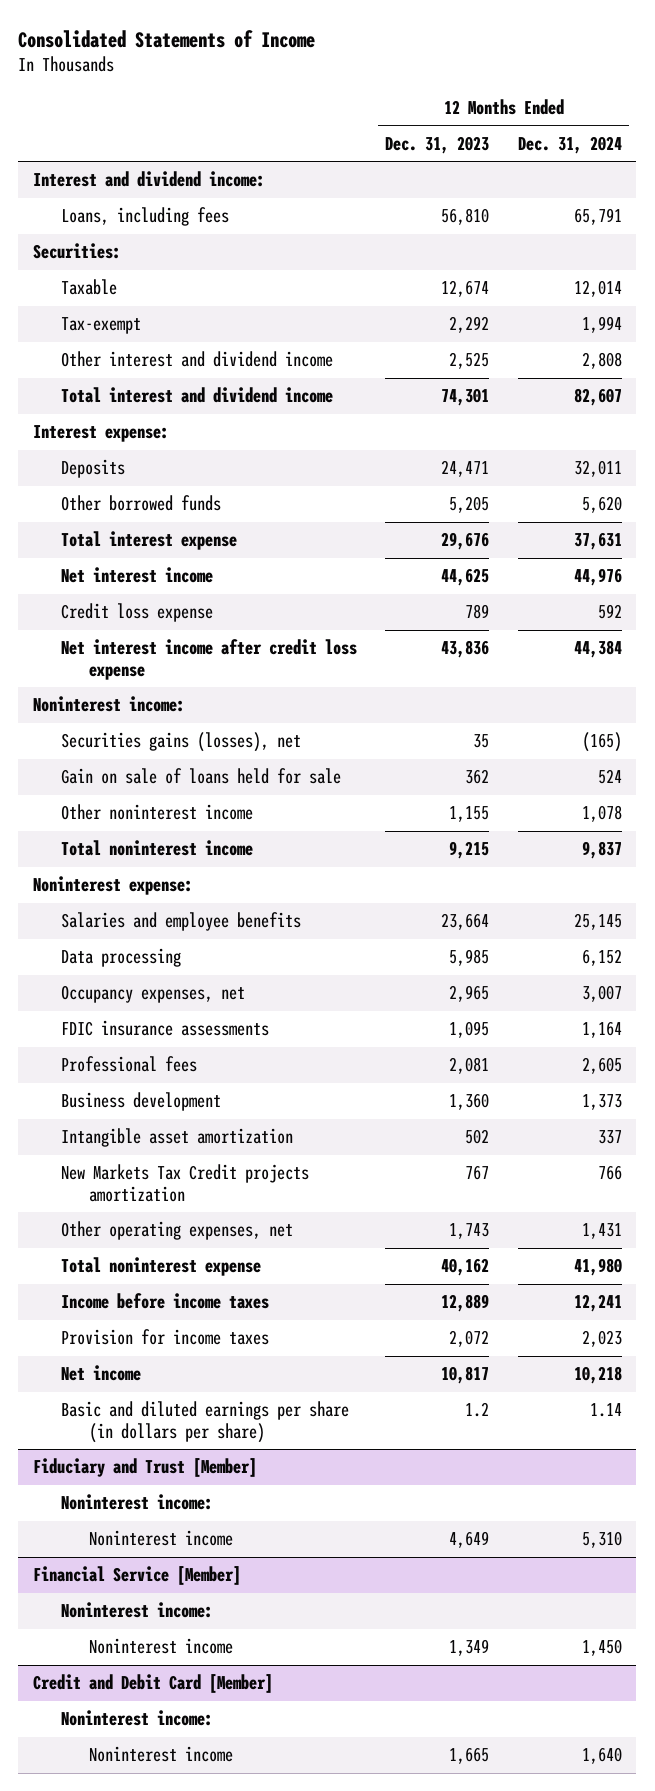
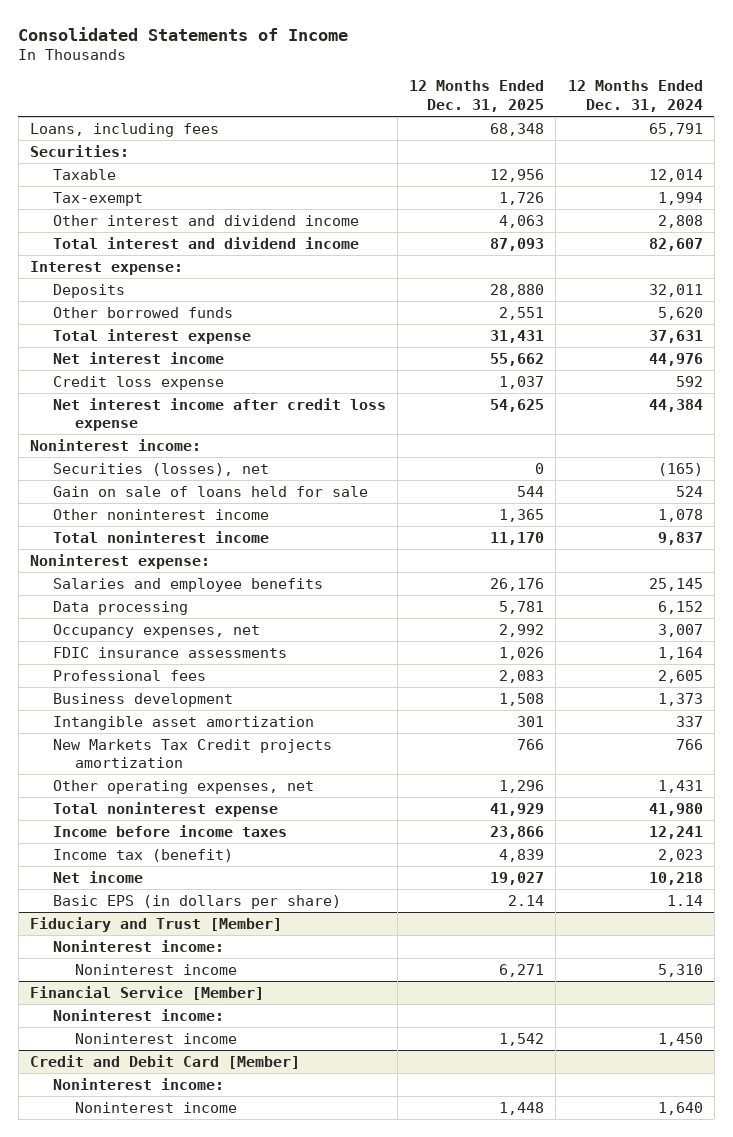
[385,135,490,154] Dec. 31, 2023 -> none
none -> [409,80,545,113] 12 Months Ended Dec. 31, 2025
[32,171,265,188] Interest and dividend income: -> none
[60,732,301,753] Securities gains (losses), net -> [52,462,269,476] Securities (losses), net
[60,1329,269,1346] Provision for income taxes -> [52,848,233,862] Income tax (benefit)
[60,1401,349,1443] Basic and diluted earnings per share (in dollars per share) -> [52,894,341,909] Basic EPS (in dollars per share)

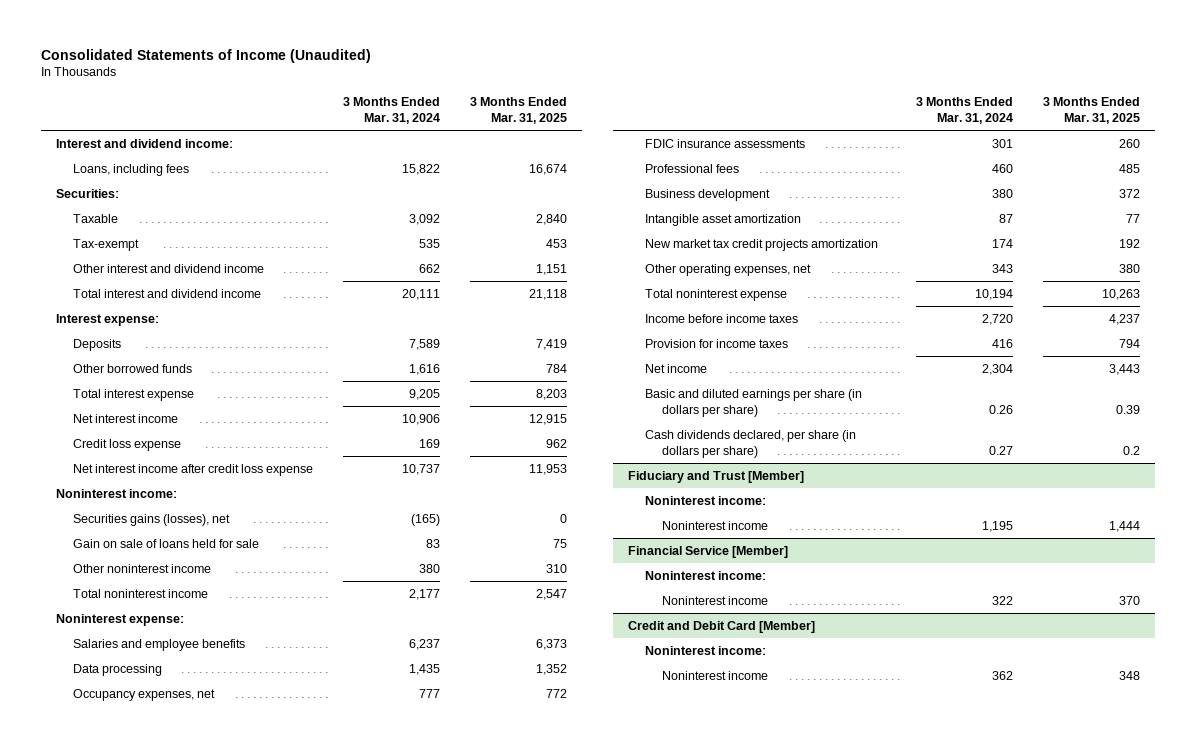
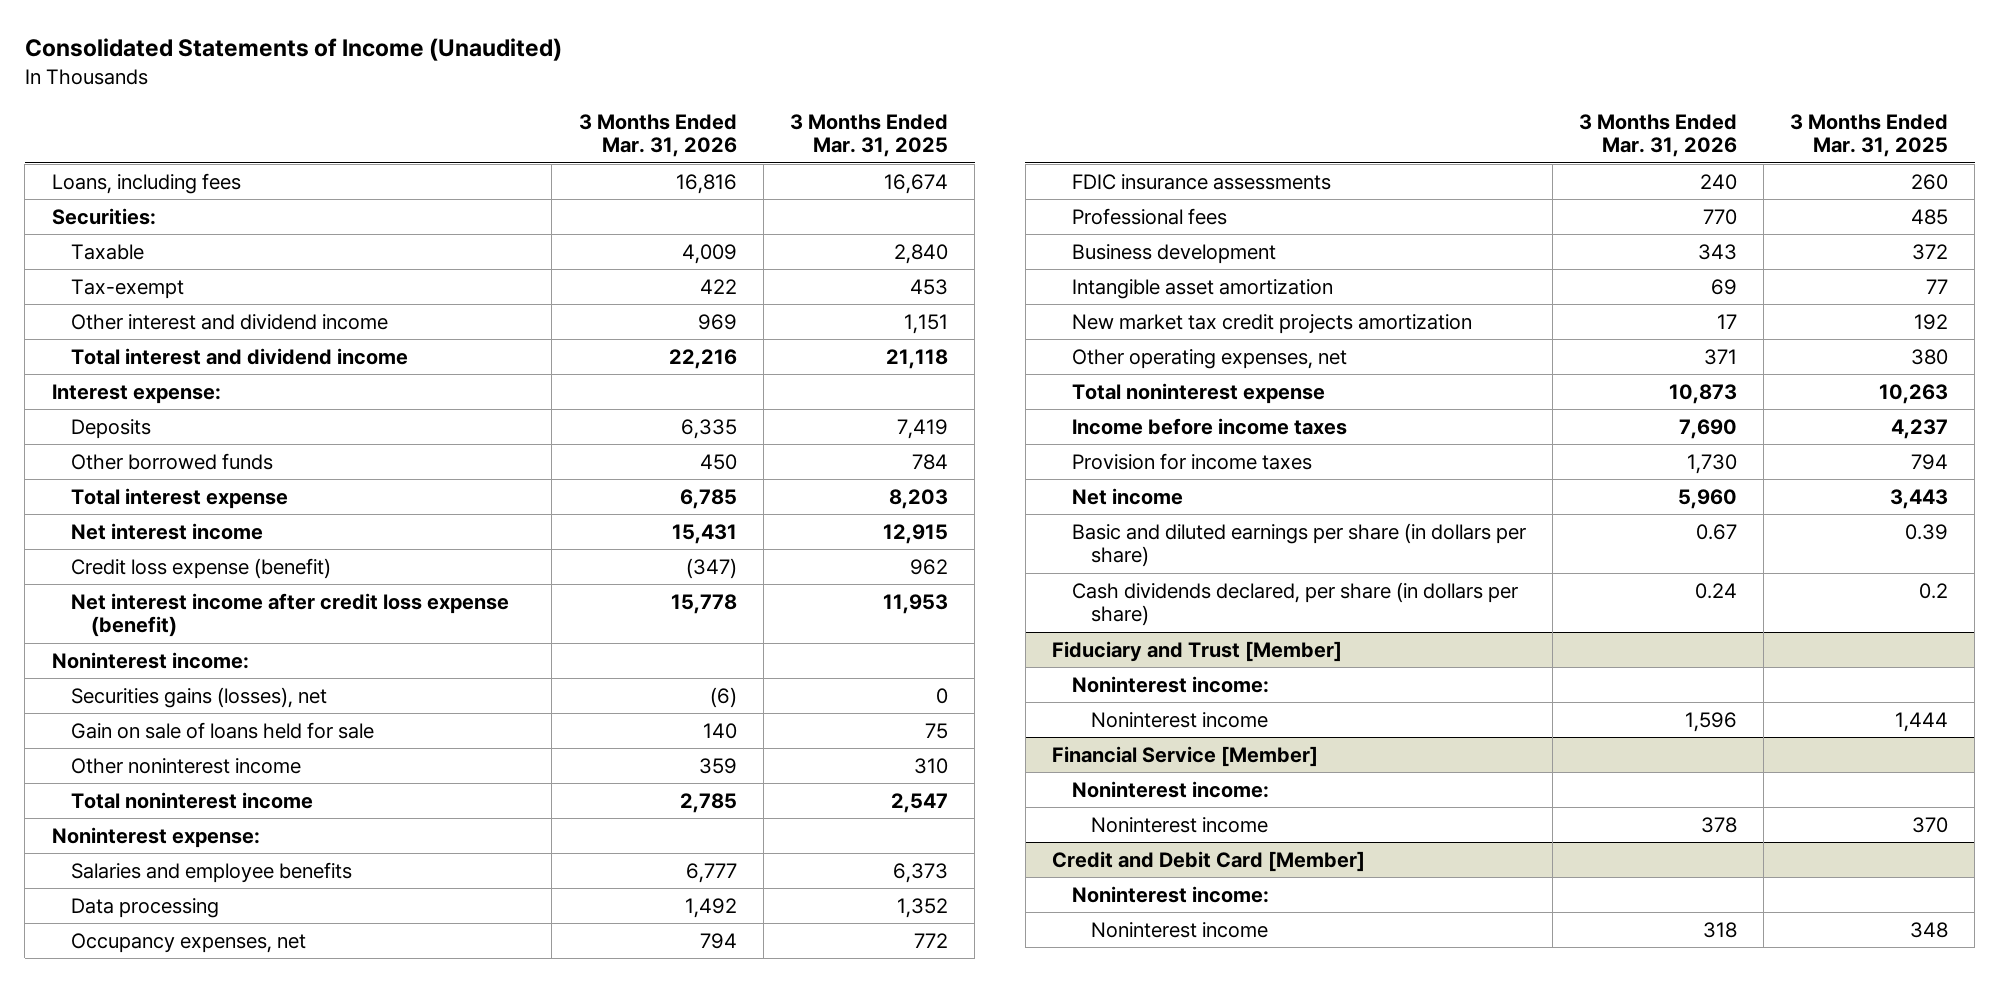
[343,96,441,124] 3 Months Ended Mar. 31, 2024 -> none
none -> [578,113,737,158] 3 Months Ended Mar. 31, 2026
[55,138,233,148] Interest and dividend income: -> none
[72,438,181,451] Credit loss expense -> [71,557,332,579] Credit loss expense (benefit)
[72,463,313,476] Net interest income after credit loss expense -> [71,592,510,638] Net interest income after credit loss expense (benefit)

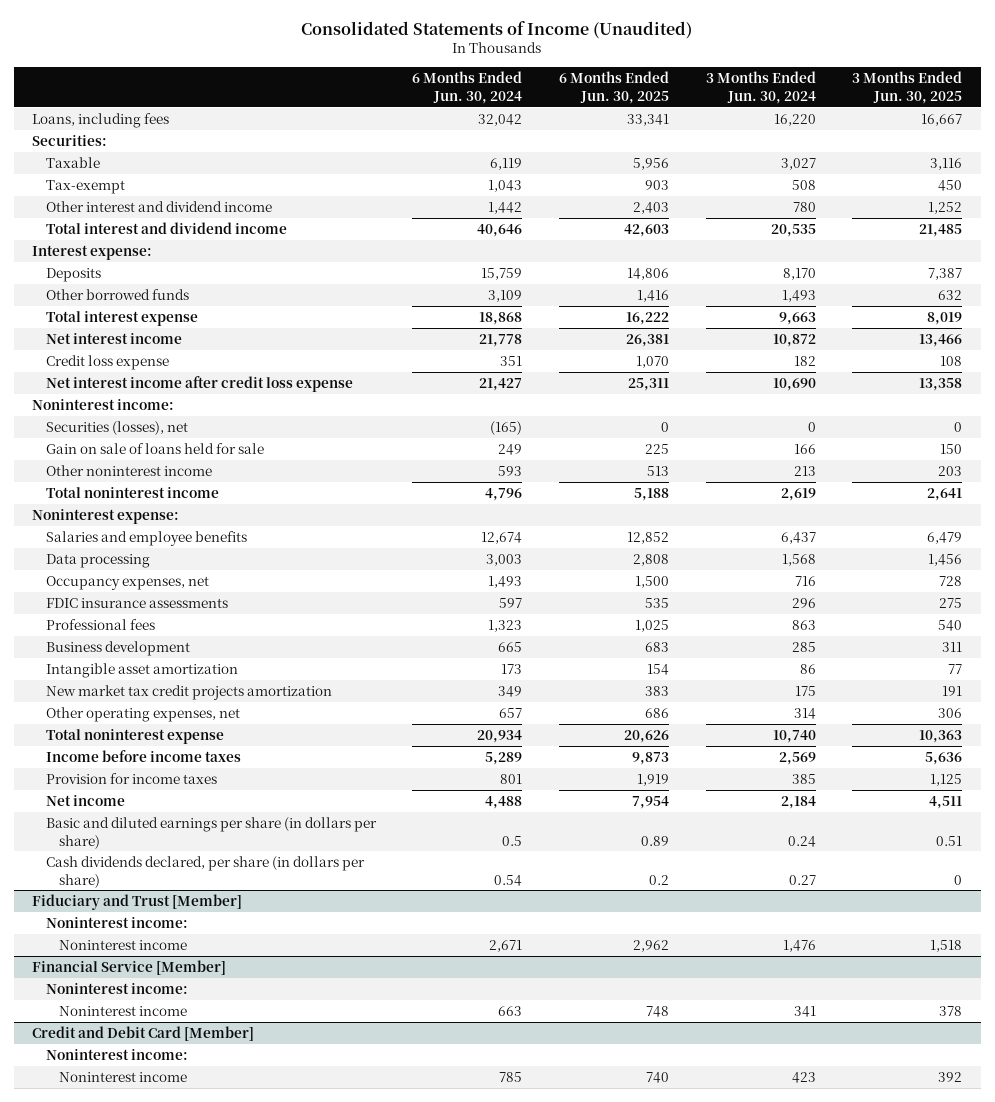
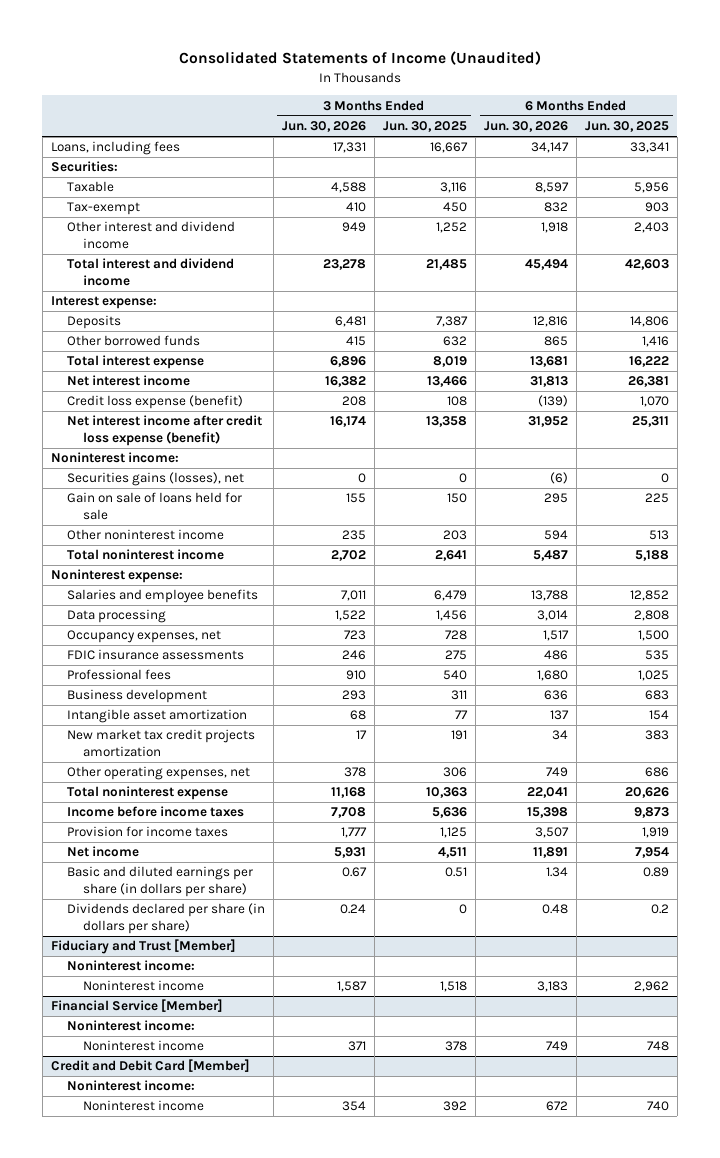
[412,71,523,104] 6 Months Ended Jun. 30, 2024 -> none
[705,71,816,104] 3 Months Ended Jun. 30, 2024 -> none
none -> [281,121,366,133] Jun. 30, 2026
none -> [483,121,568,133] Jun. 30, 2026
[45,354,169,370] Credit loss expense -> [66,395,243,410] Credit loss expense (benefit)
[45,375,353,392] Net interest income after credit loss expense -> [66,415,262,446] Net interest income after credit loss expense (benefit)
[45,420,188,435] Securities (losses), net -> [66,472,244,487] Securities gains (losses), net
[45,855,365,888] Cash dividends declared, per share (in dollars per share) -> [66,903,265,934] Dividends declared per share (in dollars per share)

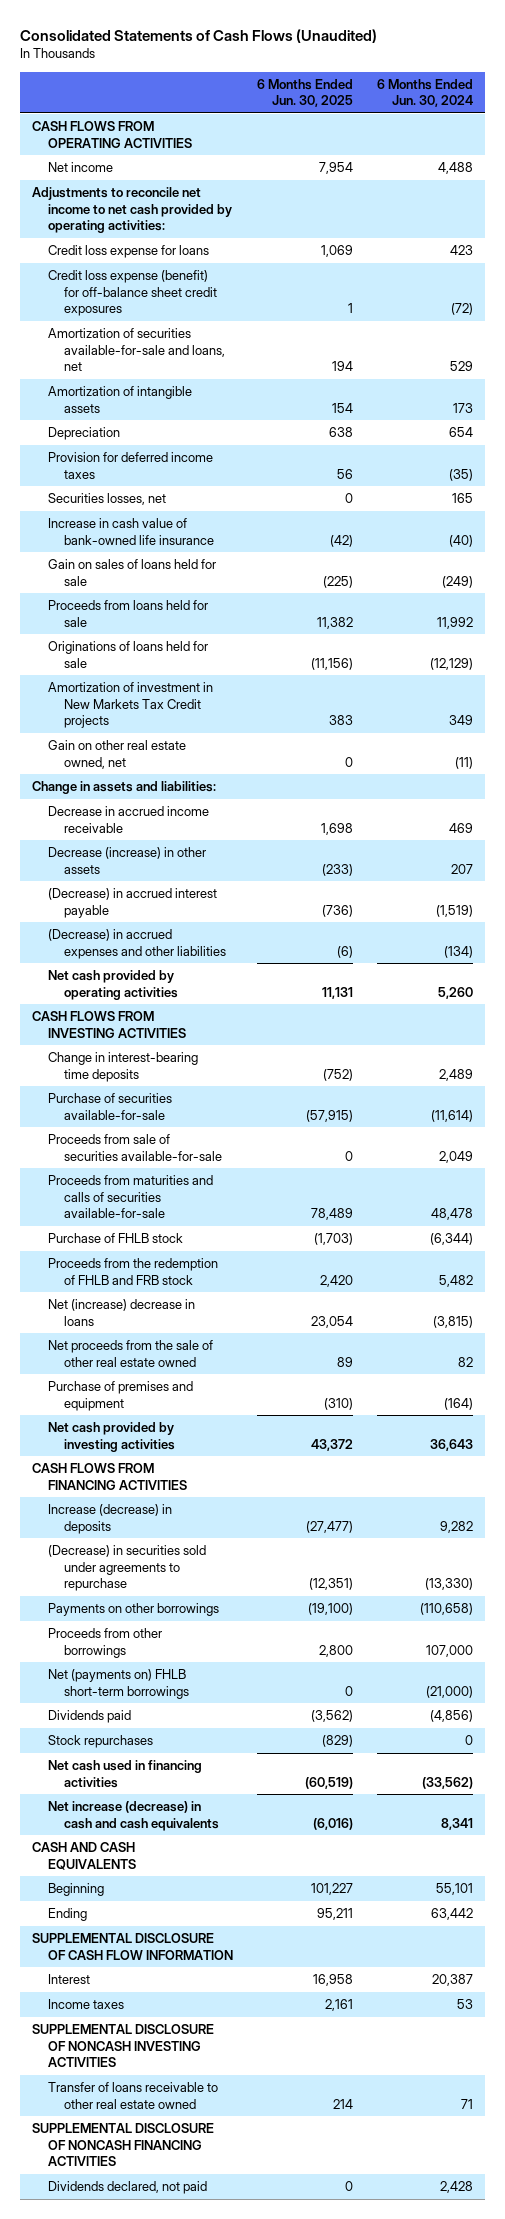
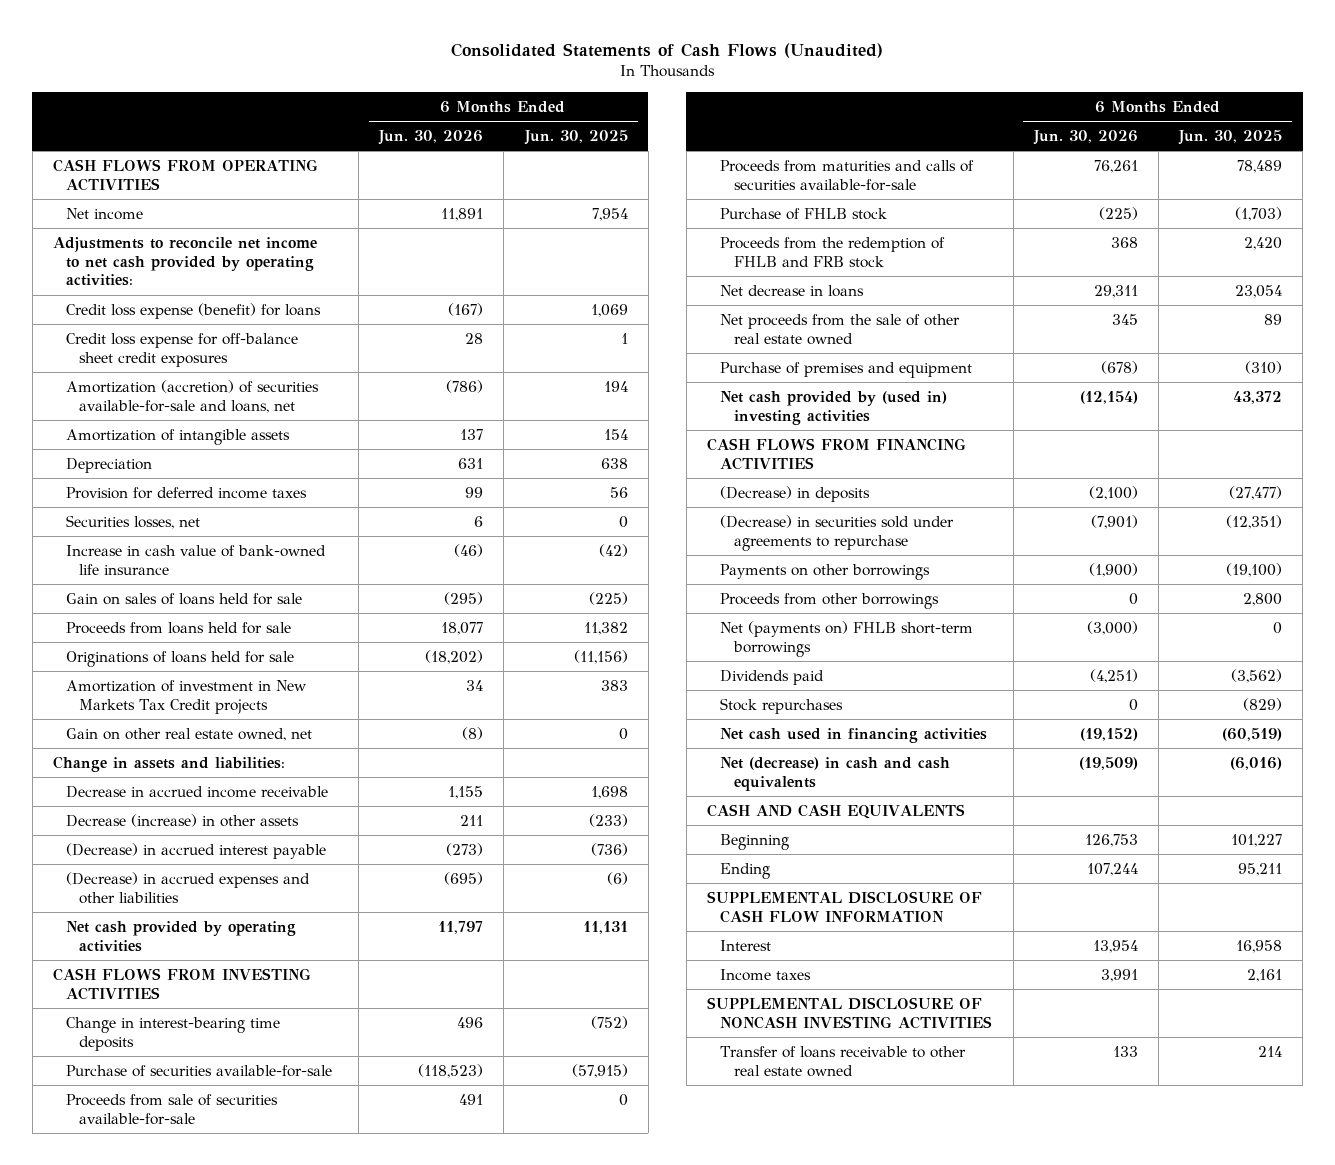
[376,78,473,108] 6 Months Ended Jun. 30, 2024 -> none
none -> [378,130,484,146] Jun. 30, 2026
[48,245,210,259] Credit loss expense for loans -> [65,302,321,319] Credit loss expense (benefit) for loans
[48,270,218,317] Credit loss expense (benefit) for off-balance sheet credit exposures -> [65,332,298,367] Credit loss expense for off-balance sheet credit exposures
[48,328,226,372] Amortization of securities available-for-sale and loans, net -> [65,379,319,413] Amortization (accretion) of securities available-for-sale and loans, net
[48,1299,196,1326] Net (increase) decrease in loans -> [720,284,865,297] Net decrease in loans
[48,1422,176,1452] Net cash provided by investing activities -> [720,390,948,425] Net cash provided by (used in) investing activities
[48,1504,173,1534] Increase (decrease) in deposits -> [720,485,871,502] (Decrease) in deposits
[48,1801,220,1831] Net increase (decrease) in cash and cash equivalents -> [720,756,951,791] Net (decrease) in cash and cash equivalents
[32,2123,215,2167] SUPPLEMENTAL DISCLOSURE OF NONCASH FINANCING ACTIVITIES -> none
[48,2181,208,2195] Dividends declared, not paid -> none

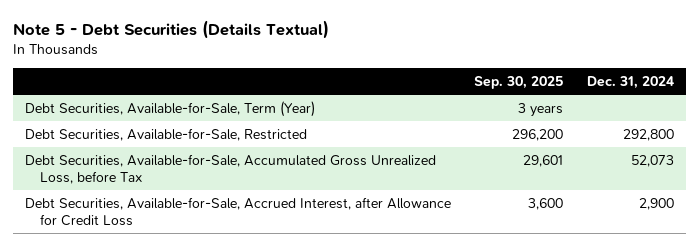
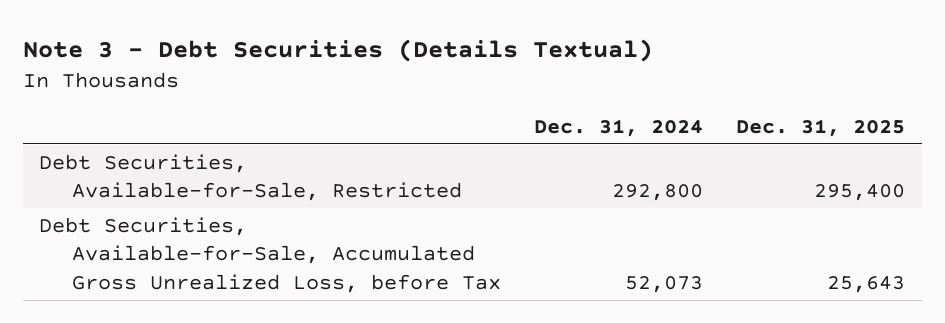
[12,20,329,40] Note 5 - Debt Securities (Details Textual) -> [22,38,653,62] Note 3 - Debt Securities (Details Textual)
[474,76,564,90] Sep. 30, 2025 -> none
none -> [736,118,906,137] Dec. 31, 2025
[24,100,315,117] Debt Securities, Available-for-Sale, Term (Year) -> none
[24,196,451,227] Debt Securities, Available-for-Sale, Accrued Interest, after Allowance for Credit Loss -> none

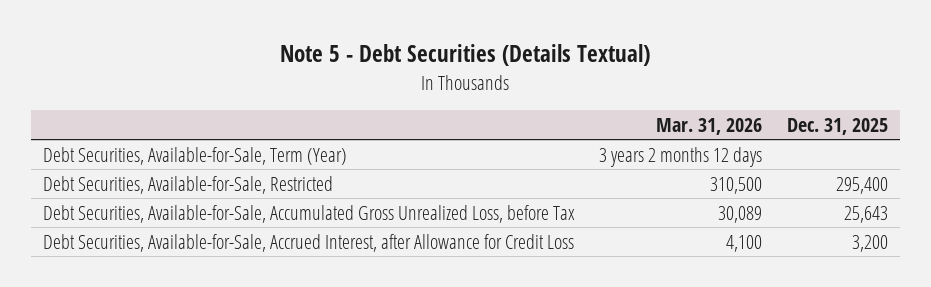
[22,38,653,62] Note 3 - Debt Securities (Details Textual) -> [280,44,651,67] Note 5 - Debt Securities (Details Textual)
[534,118,704,137] Dec. 31, 2024 -> none
none -> [656,117,763,135] Mar. 31, 2026
none -> [43,146,348,165] Debt Securities, Available-for-Sale, Term (Year)
none -> [43,233,575,252] Debt Securities, Available-for-Sale, Accrued Interest, after Allowance for Credit Loss

